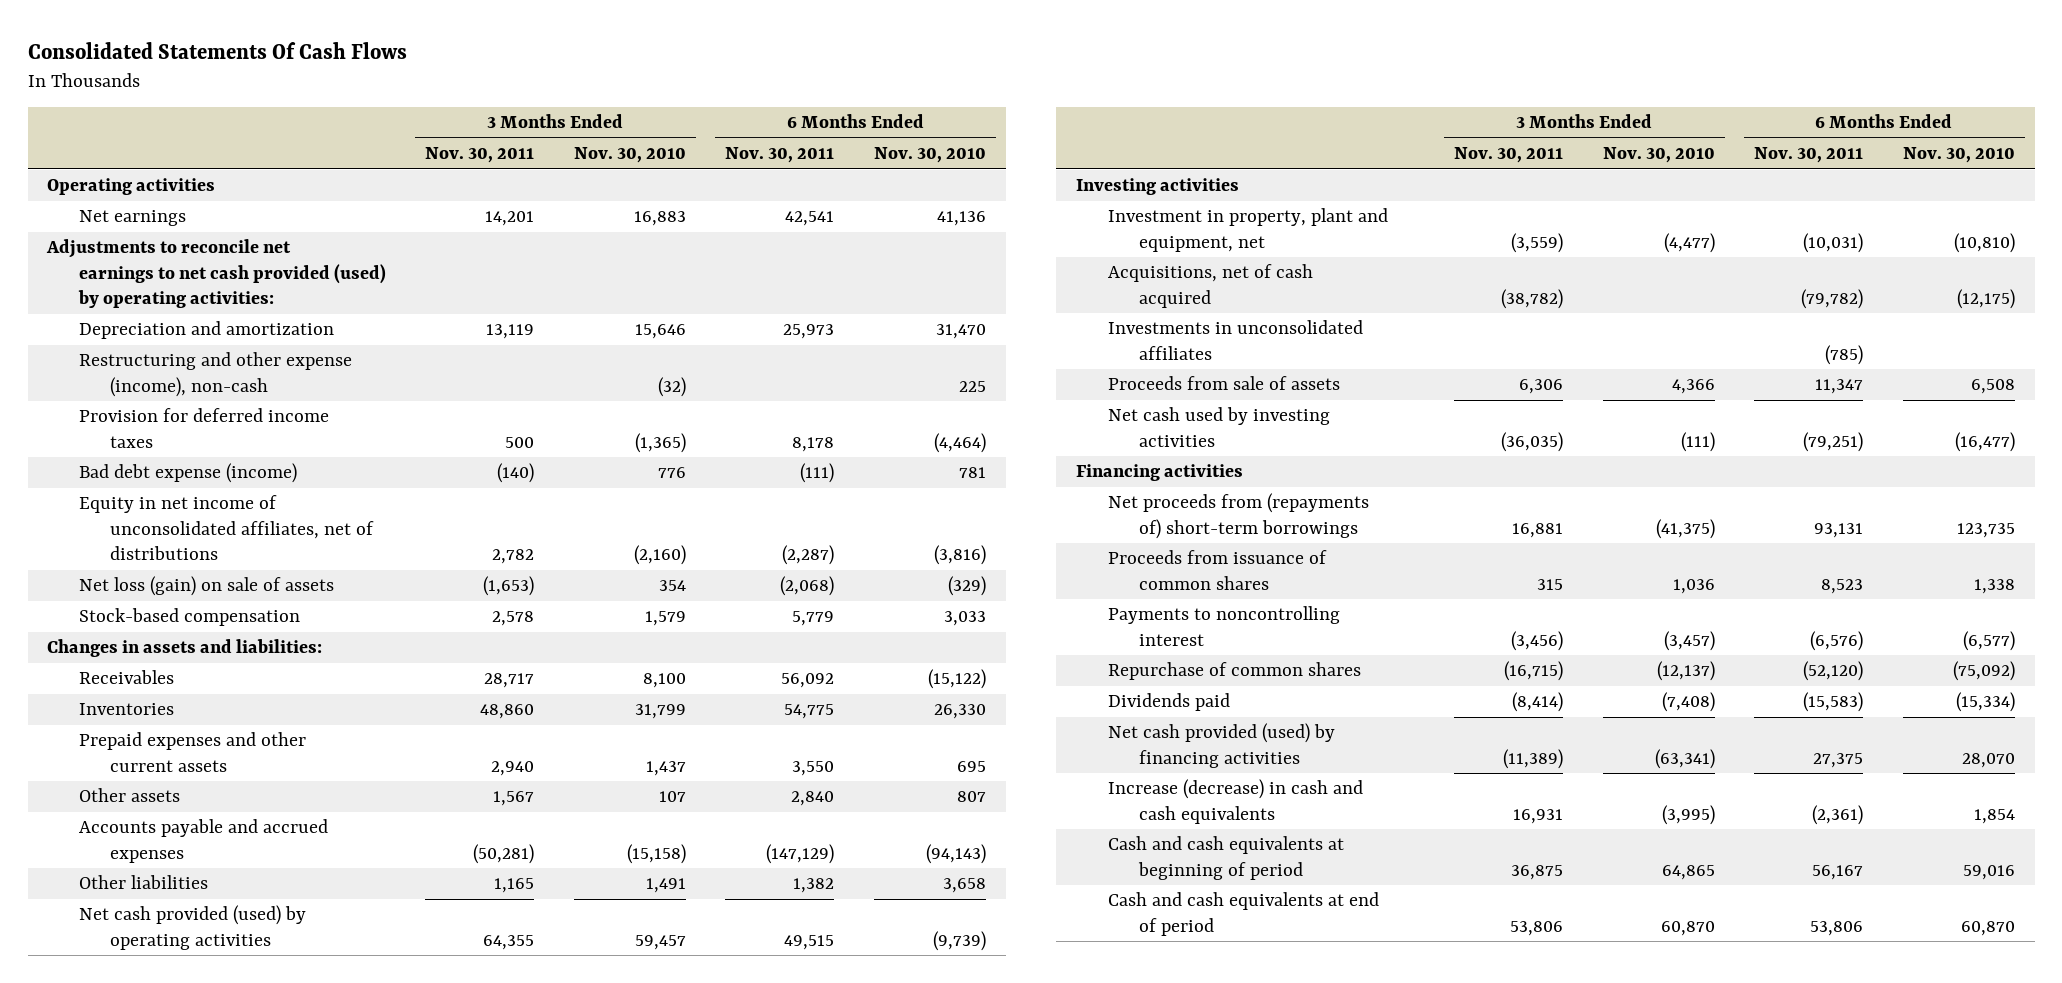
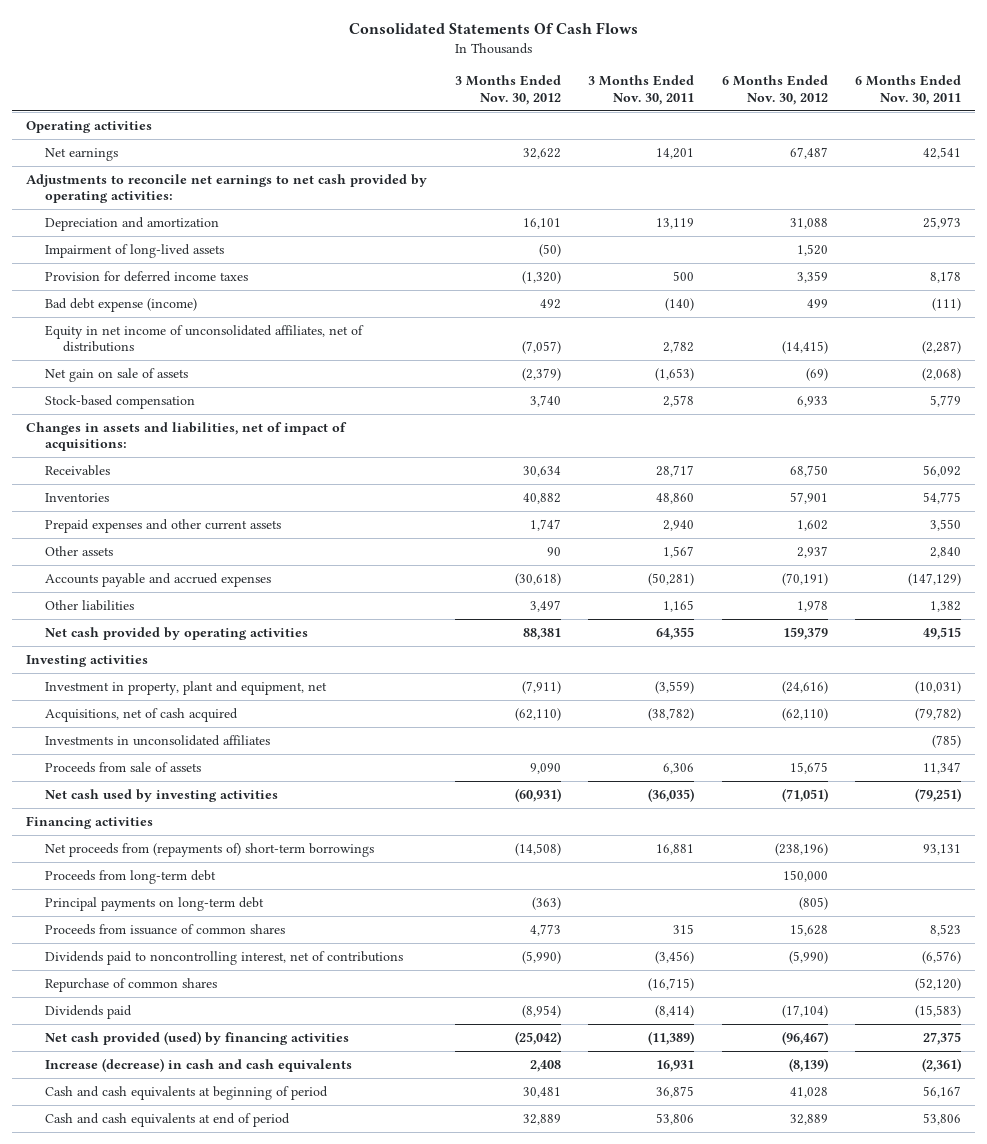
[573,147,686,164] Nov. 30, 2010 -> none
[873,147,986,164] Nov. 30, 2010 -> none
none -> [454,75,561,105] 3 Months Ended Nov. 30, 2012
none -> [721,75,828,105] 6 Months Ended Nov. 30, 2012
[46,239,386,308] Adjustments to reconcile net earnings to net cash provided (used) by operating activities: -> [26,174,428,204] Adjustments to reconcile net earnings to net cash provided by operating activities:
[78,352,352,397] Restructuring and other expense (income), non-cash -> none
none -> [44,244,224,259] Impairment of long-lived assets
[78,576,334,597] Net loss (gain) on sale of assets -> [44,368,188,383] Net gain on sale of assets
[47,639,323,658] Changes in assets and liabilities: -> [26,422,348,452] Changes in assets and liabilities, net of impact of acquisitions:
[78,905,306,950] Net cash provided (used) by operating activities -> [44,627,308,641] Net cash provided by operating activities
none -> [44,870,216,885] Proceeds from long-term debt
none -> [44,897,264,912] Principal payments on long-term debt
[1107,606,1340,646] Payments to noncontrolling interest -> [44,951,403,966] Dividends paid to noncontrolling interest, net of contributions

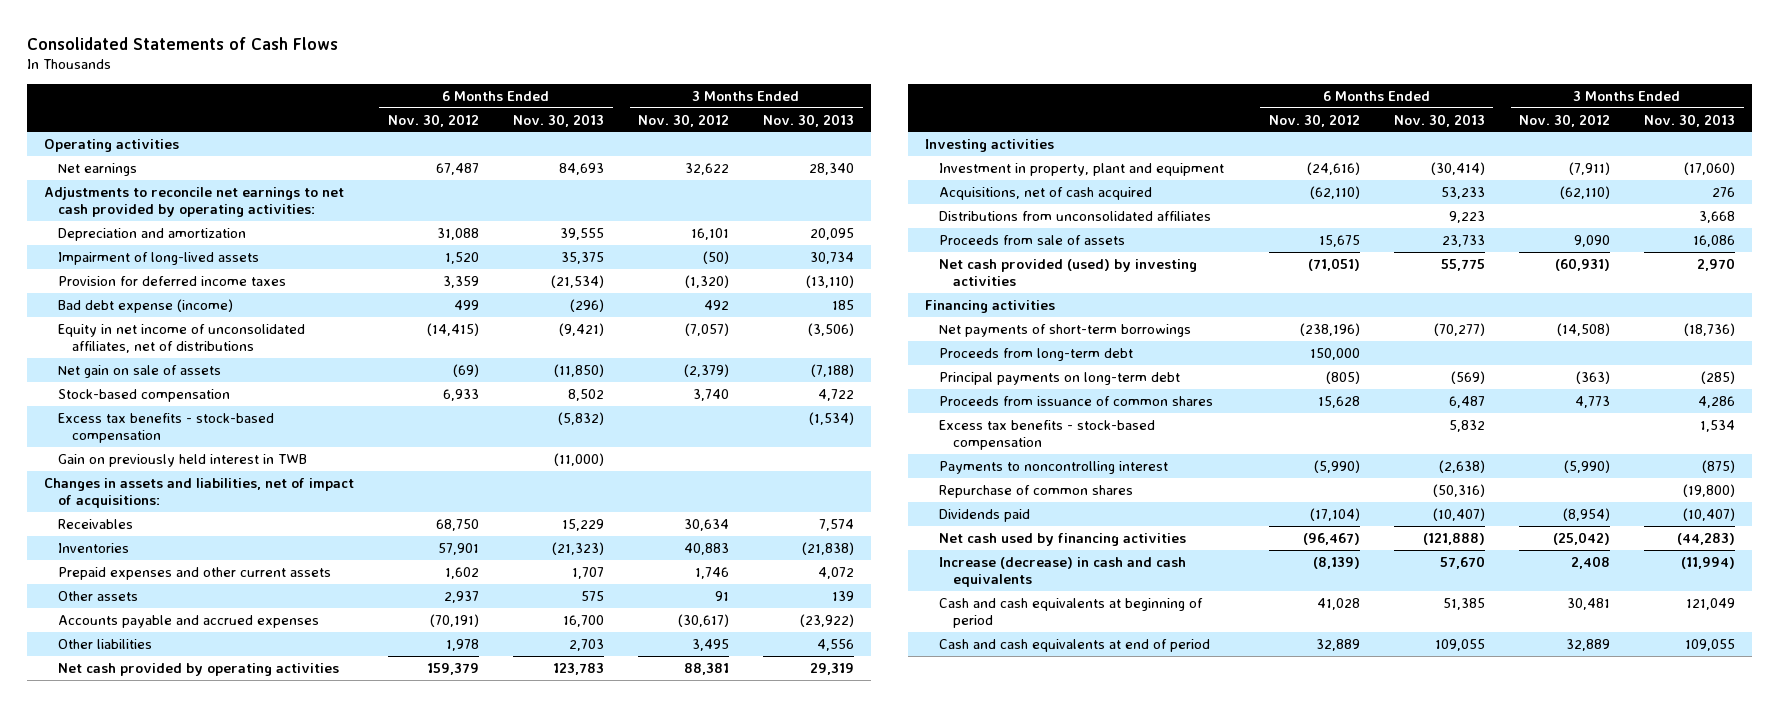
[348,22,638,35] Consolidated Statements Of Cash Flows -> [26,36,338,50] Consolidated Statements of Cash Flows
[588,75,695,105] 3 Months Ended Nov. 30, 2011 -> none
[855,75,962,105] 6 Months Ended Nov. 30, 2011 -> none
none -> [513,113,605,127] Nov. 30, 2013
none -> [763,113,855,127] Nov. 30, 2013
none -> [57,412,274,443] Excess tax benefits - stock-based compensation
none -> [57,453,307,467] Gain on previously held interest in TWB
[522,493,561,505] 40,882 -> [684,542,730,555] 40,883
[529,519,561,532] 1,747 -> [695,566,730,579] 1,746
[546,547,561,557] 90 -> [715,590,730,601] 91
[514,573,561,587] (30,618) -> [678,613,730,627] (30,617)
[529,600,561,613] 3,497 -> [692,638,730,651] 3,495
[44,681,327,696] Investment in property, plant and equipment, net -> [938,162,1224,176] Investment in property, plant and equipment
[44,735,270,747] Investments in unconsolidated affiliates -> none
none -> [938,210,1211,221] Distributions from unconsolidated affiliates
[44,789,278,803] Net cash used by investing activities -> [938,258,1197,286] Net cash provided (used) by investing activities
[44,843,374,858] Net proceeds from (repayments of) short-term borrowings -> [938,323,1191,337] Net payments of short-term borrowings
none -> [938,419,1155,450] Excess tax benefits - stock-based compensation
[44,951,403,966] Dividends paid to noncontrolling interest, net of contributions -> [938,460,1168,474] Payments to noncontrolling interest
[44,1031,349,1046] Net cash provided (used) by financing activities -> [938,532,1186,546] Net cash used by financing activities

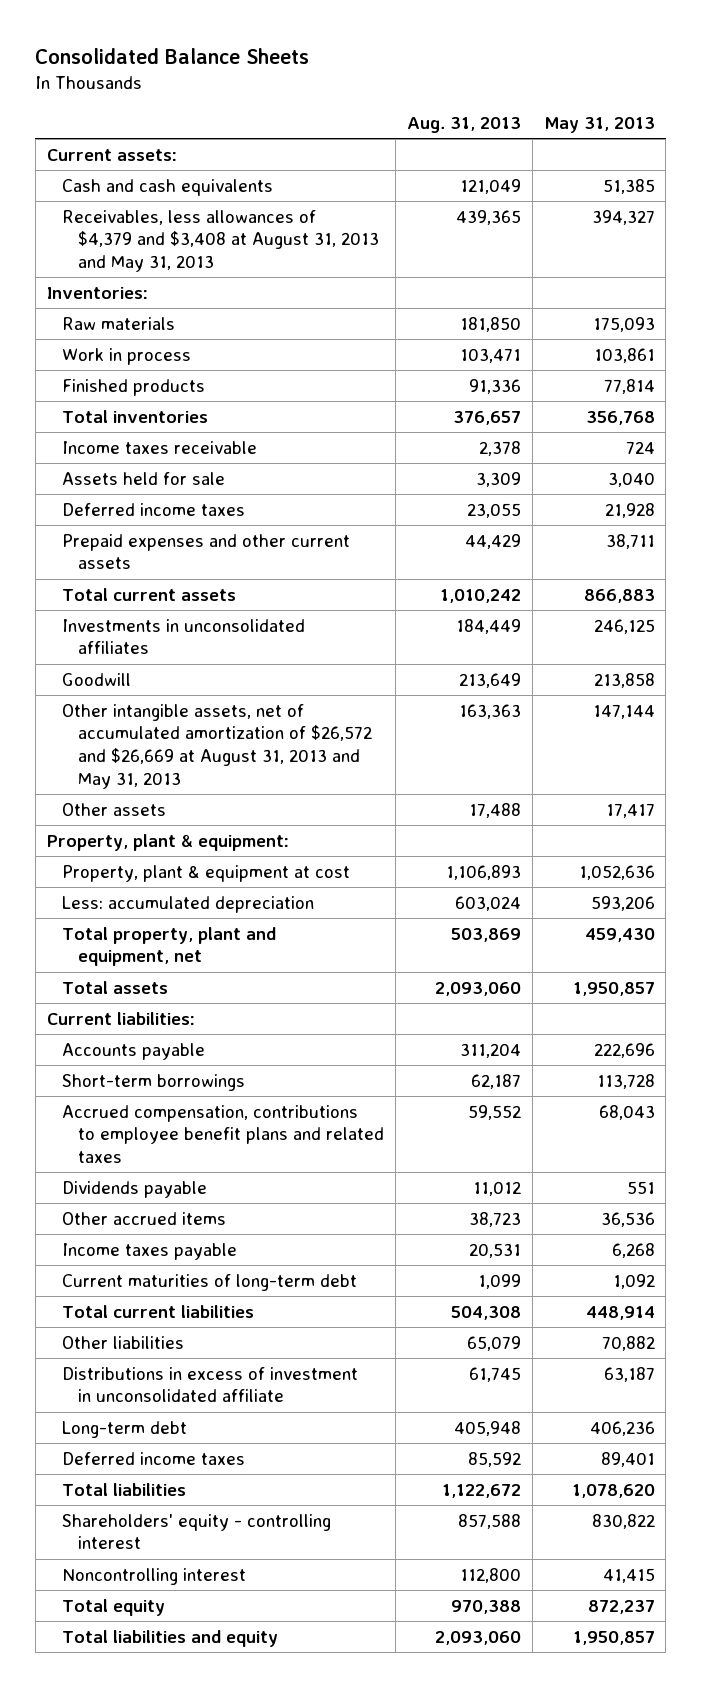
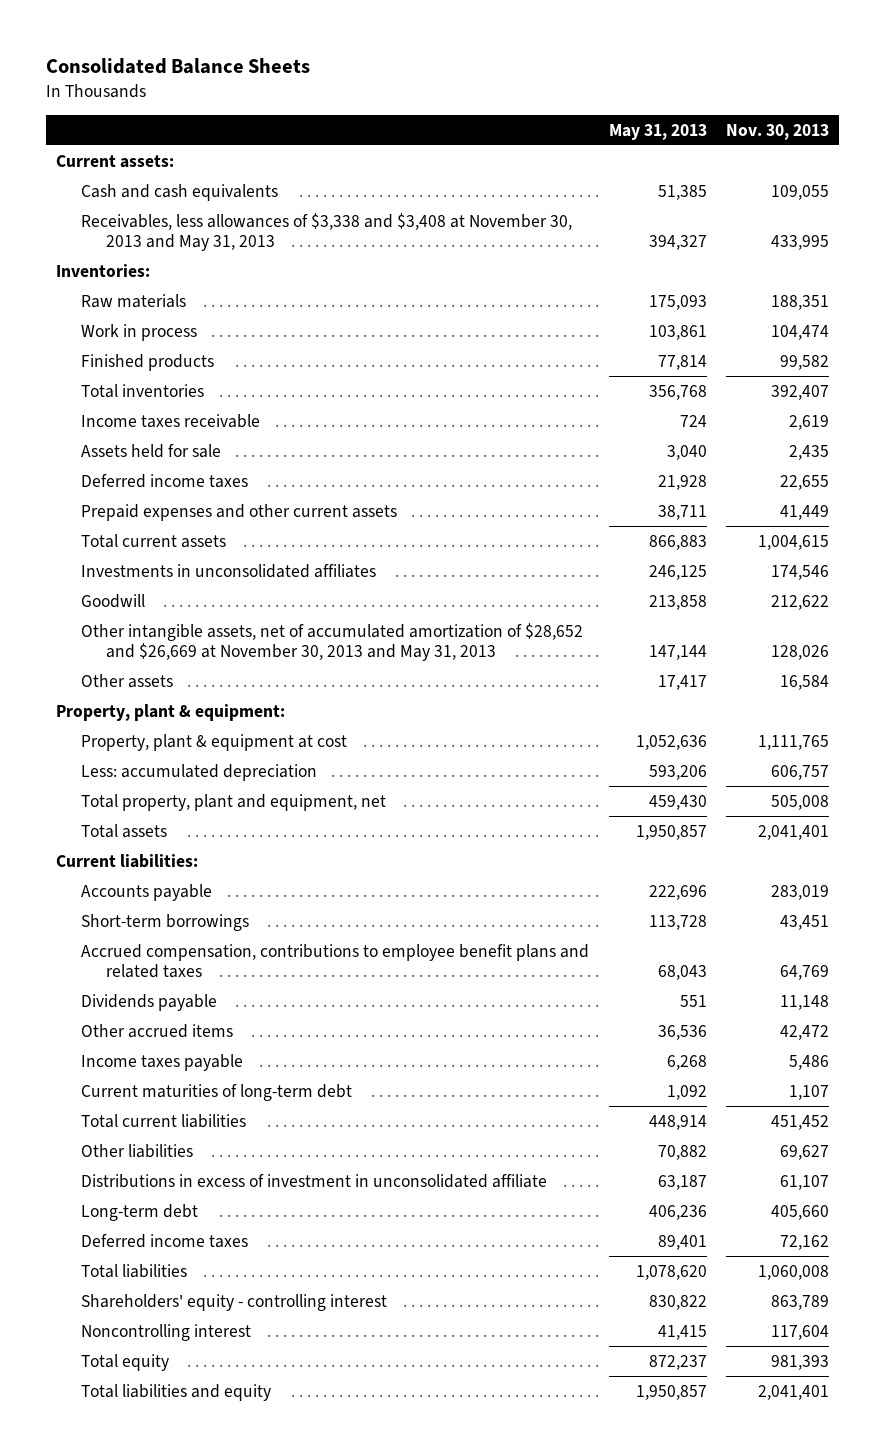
[406,116,521,133] Aug. 31, 2013 -> none
none -> [726,123,830,140] Nov. 30, 2013
[62,209,379,273] Receivables, less allowances of $4,379 and $3,408 at August 31, 2013 and May 31, 2013 -> [80,212,572,252] Receivables, less allowances of $3,338 and $3,408 at November 30, 2013 and May 31, 2013
[62,703,372,789] Other intangible assets, net of accumulated amortization of $26,572 and $26,669 at August 31, 2013 and May 31, 2013 -> [80,622,583,662] Other intangible assets, net of accumulated amortization of $28,652 and $26,669 at November 30, 2013 and May 31, 2013

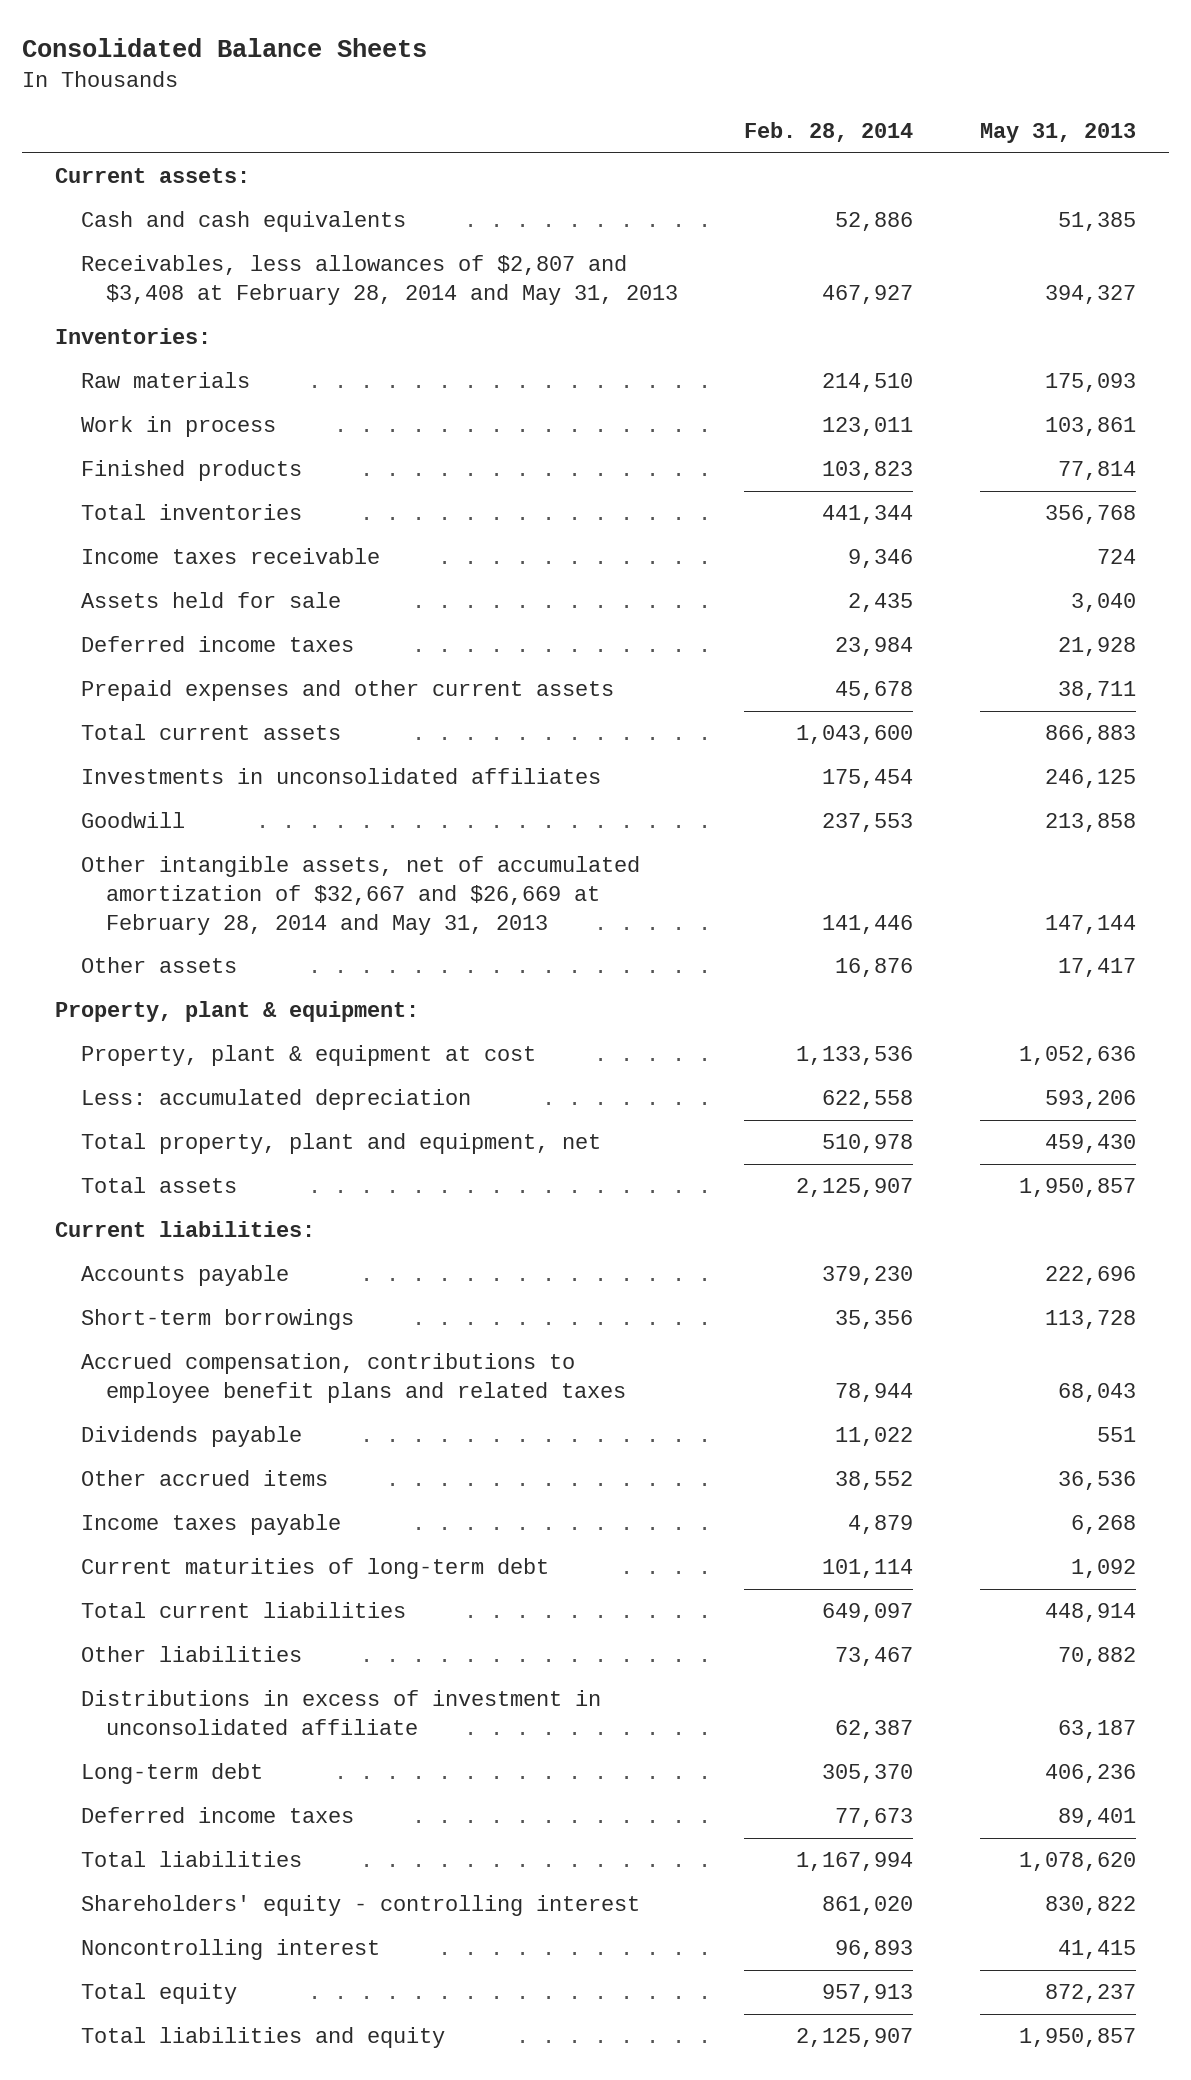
[726,123,830,140] Nov. 30, 2013 -> none
none -> [744,122,914,143] Feb. 28, 2014
[80,212,572,252] Receivables, less allowances of $3,338 and $3,408 at November 30, 2013 and May 31, 2013 -> [80,255,679,305] Receivables, less allowances of $2,807 and $3,408 at February 28, 2014 and May 31, 2013
[80,622,583,662] Other intangible assets, net of accumulated amortization of $28,652 and $26,669 at November 30, 2013 and May 31, 2013 -> [80,856,640,935] Other intangible assets, net of accumulated amortization of $32,667 and $26,669 at February 28, 2014 and May 31, 2013

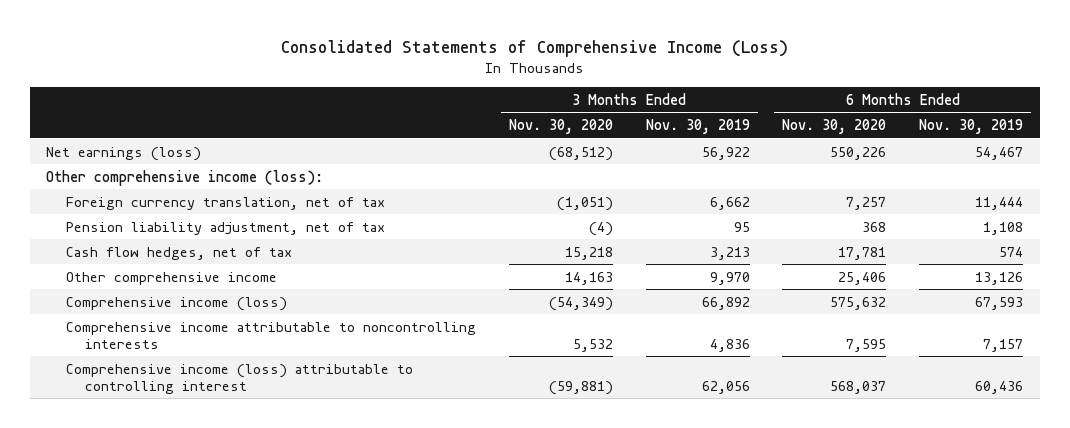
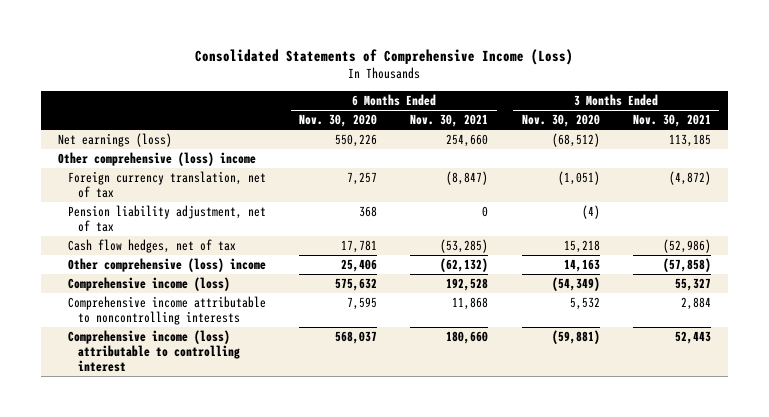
[645,119,750,135] Nov. 30, 2019 -> none
[919,119,1024,135] Nov. 30, 2019 -> none
none -> [410,114,489,128] Nov. 30, 2021
none -> [633,114,712,128] Nov. 30, 2021
[46,169,324,186] Other comprehensive income (loss): -> [57,151,256,166] Other comprehensive (loss) income
[65,271,277,285] Other comprehensive income -> [67,257,266,272] Other comprehensive (loss) income

